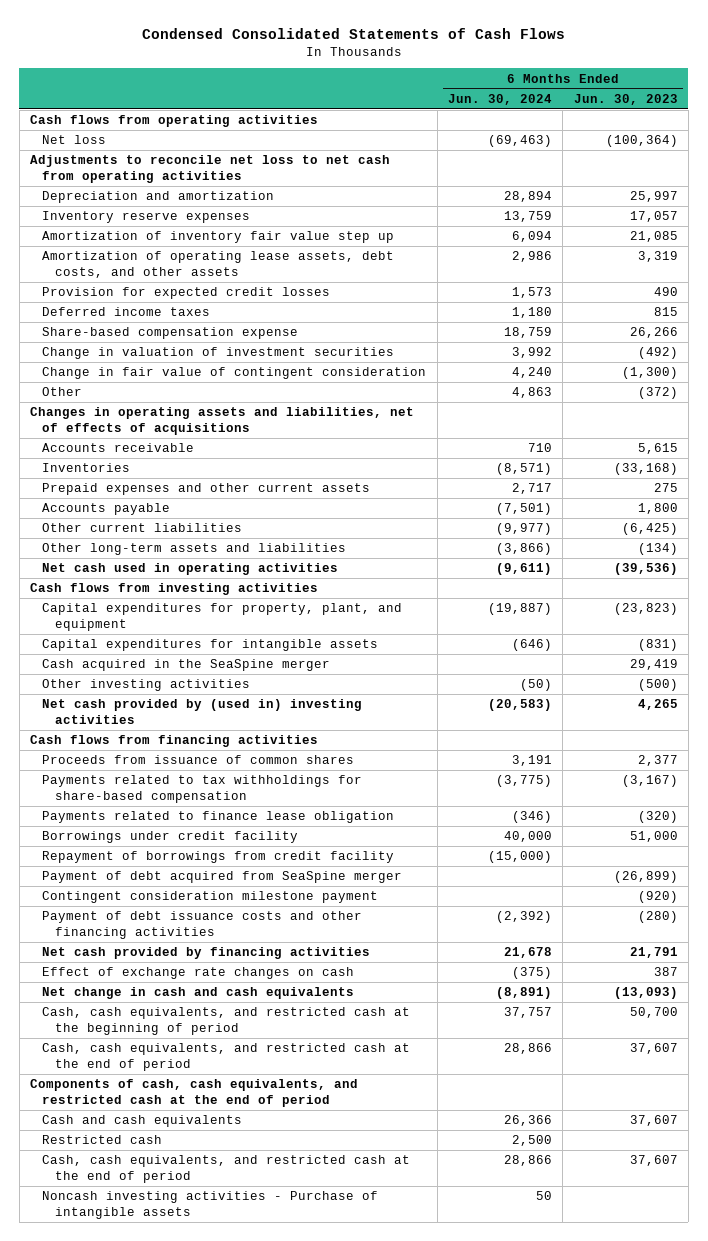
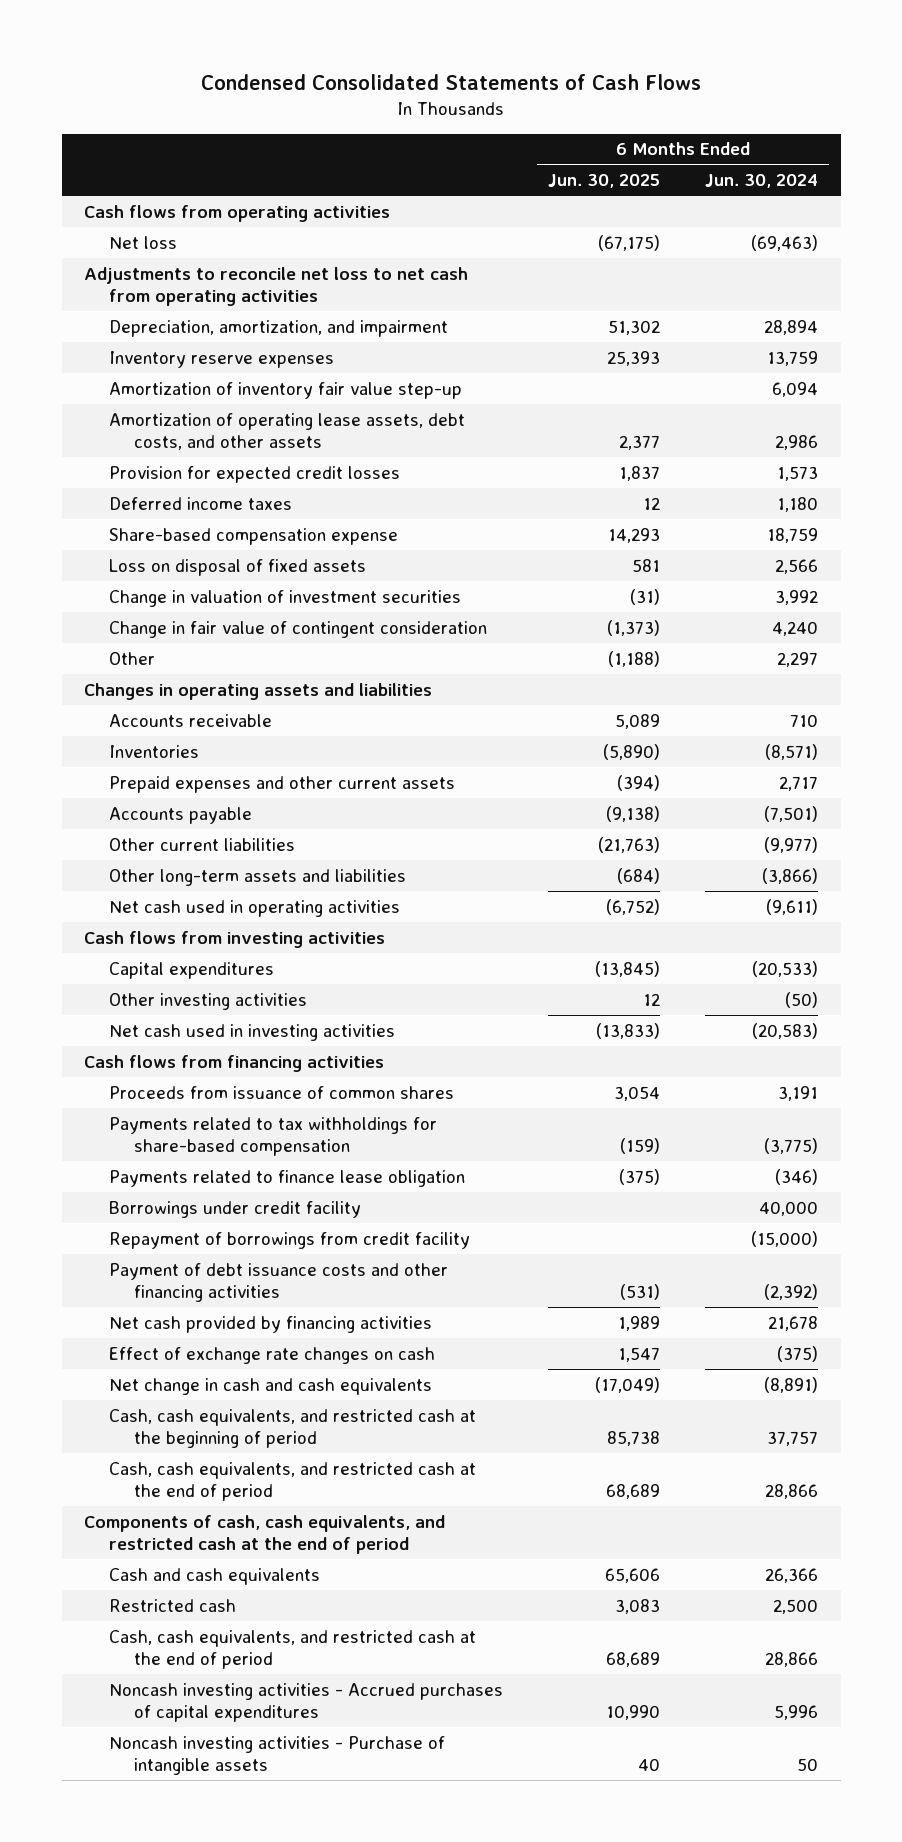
[573,93,678,105] Jun. 30, 2023 -> none
none -> [548,174,661,189] Jun. 30, 2025
[42,191,275,204] Depreciation and amortization -> [109,319,449,337] Depreciation, amortization, and impairment
[42,231,395,244] Amortization of inventory fair value step up -> [109,381,463,399] Amortization of inventory fair value step-up
none -> [109,558,367,576] Loss on disposal of fixed assets
[511,387,552,399] 4,863 -> [777,651,819,667] 2,297
[30,407,415,436] Changes in operating assets and liabilities, net of effects of acquisitions -> [83,682,432,700] Changes in operating assets and liabilities
[42,603,403,632] Capital expenditures for property, plant, and equipment -> none
[42,639,379,652] Capital expenditures for intangible assets -> none
[42,659,331,672] Cash acquired in the SeaSpine merger -> none
none -> [109,961,275,979] Capital expenditures
[42,699,363,725] Net cash provided by (used in) investing activities -> [109,1023,396,1041] Net cash used in investing activities
[42,871,403,884] Payment of debt acquired from SeaSpine merger -> none
[42,891,379,904] Contingent consideration milestone payment -> none
none -> [109,1682,504,1722] Noncash investing activities - Accrued purchases of capital expenditures

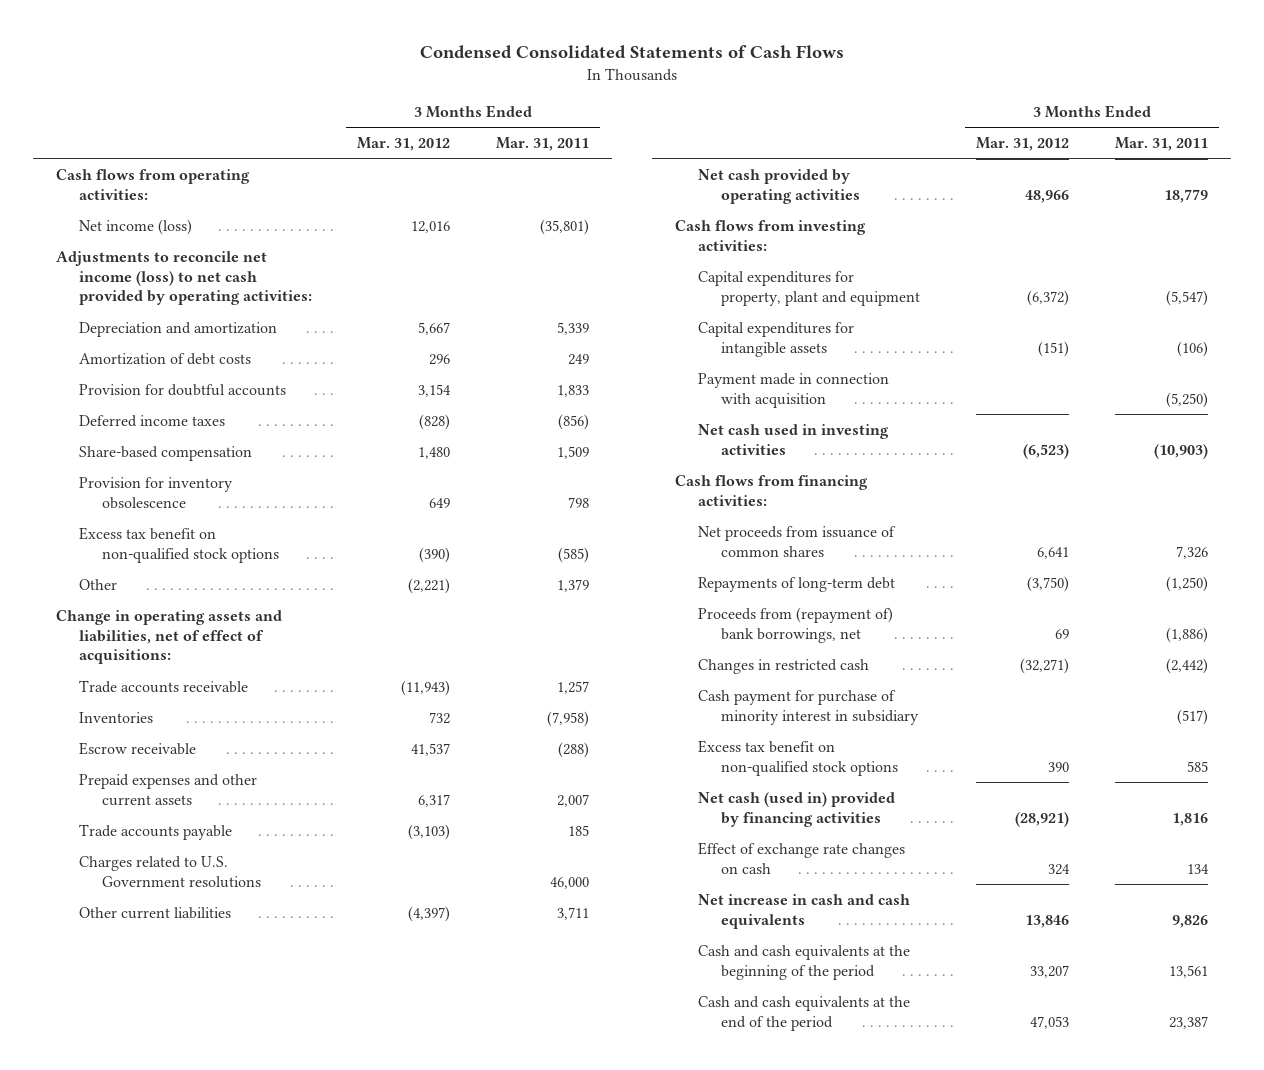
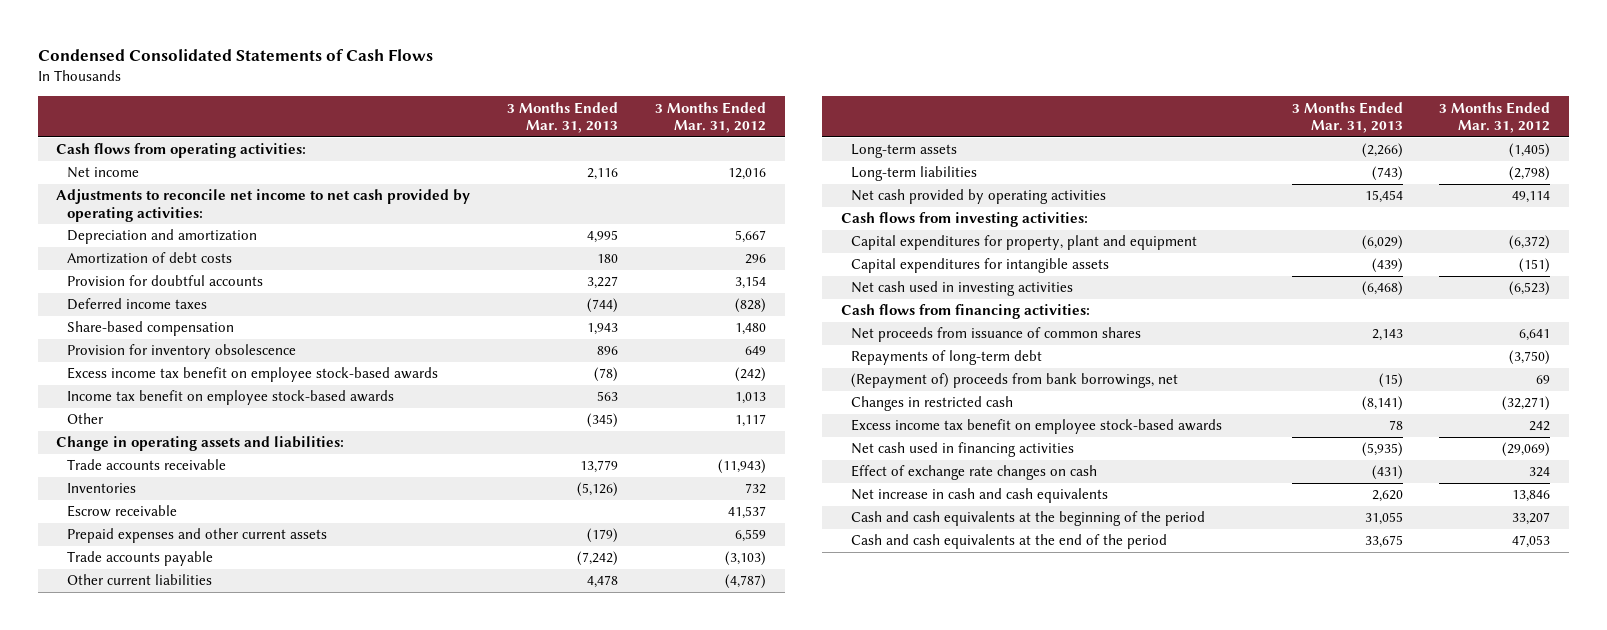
[495,136,589,151] Mar. 31, 2011 -> none
none -> [507,101,619,134] 3 Months Ended Mar. 31, 2013
[78,218,192,235] Net income (loss) -> [67,167,140,179] Net income
[55,250,312,306] Adjustments to reconcile net income (loss) to net cash provided by operating activities: -> [56,189,471,222] Adjustments to reconcile net income to net cash provided by operating activities:
[78,526,279,563] Excess tax benefit on non-qualified stock options -> [67,367,439,383] Excess income tax benefit on employee stock-based awards
[419,546,451,563] (390) -> [735,367,767,383] (242)
none -> [67,390,395,406] Income tax benefit on employee stock-based awards
[408,577,451,594] (2,221) -> [735,414,767,428] 1,117
[55,609,282,665] Change in operating assets and liabilities, net of effect of acquisitions: -> [56,436,345,452] Change in operating assets and liabilities:
[418,793,451,807] 6,317 -> [735,529,767,543] 6,559
[78,855,261,888] Charges related to U.S. Government resolutions -> none
[408,905,451,922] (4,397) -> [725,574,767,590] (4,787)
none -> [851,144,958,159] Long-term assets
none -> [851,166,978,182] Long-term liabilities
[1025,189,1070,203] 48,966 -> [1512,191,1551,204] 49,114
[697,372,889,408] Payment made in connection with acquisition -> none
[697,606,893,643] Proceeds from (repayment of) bank borrowings, net -> [851,373,1179,389] (Repayment of) proceeds from bank borrowings, net
[697,689,919,725] Cash payment for purchase of minority interest in subsidiary -> none
[697,739,898,776] Excess tax benefit on non-qualified stock options -> [851,419,1223,435] Excess income tax benefit on employee stock-based awards
[1048,761,1070,772] 390 -> [1529,421,1551,432] 242
[697,791,895,827] Net cash (used in) provided by financing activities -> [851,442,1075,458] Net cash used in financing activities
[1015,811,1070,827] (28,921) -> [1502,442,1551,458] (29,069)

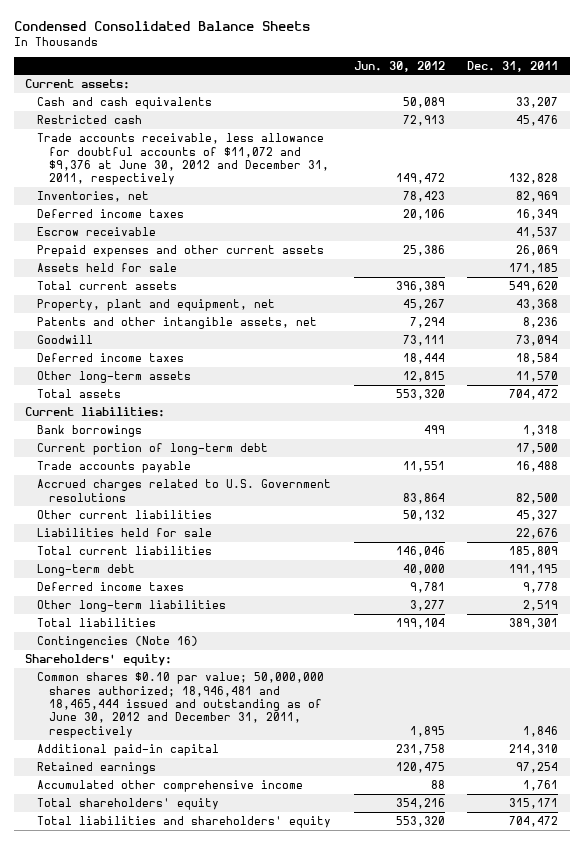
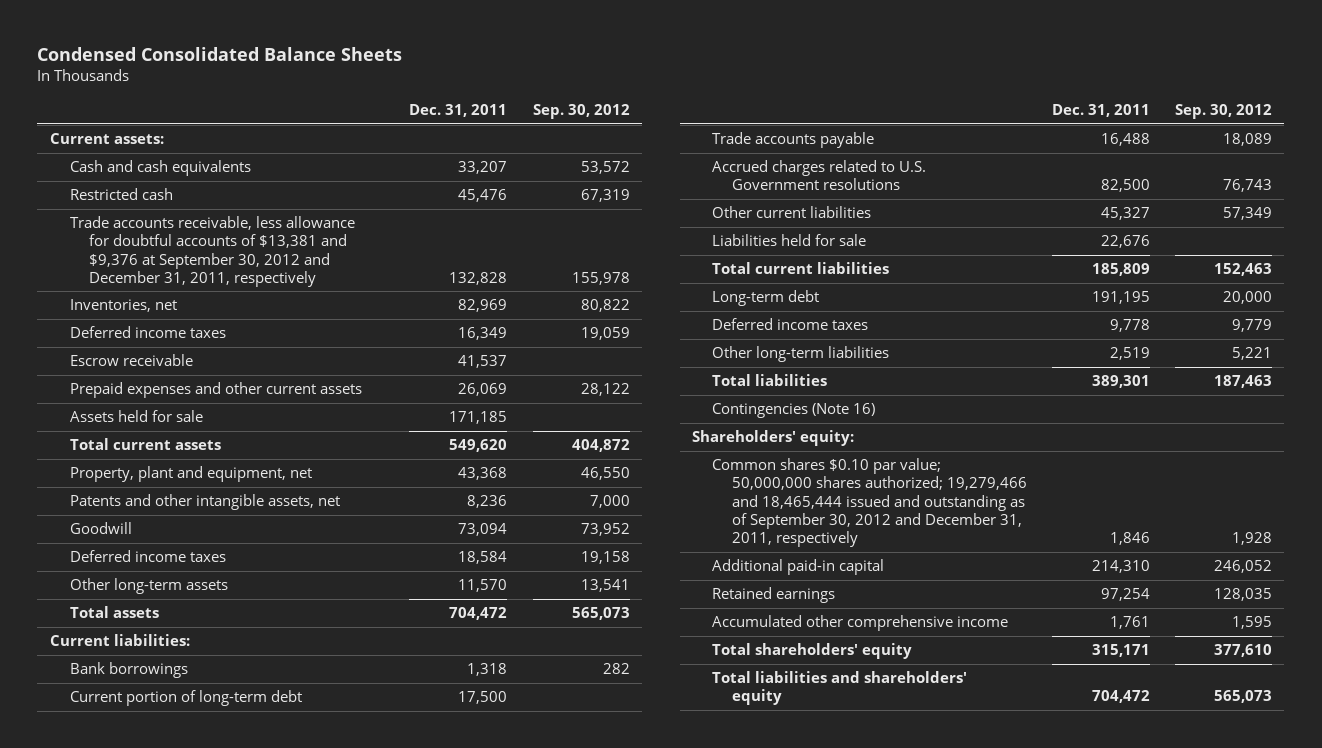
[353,60,445,72] Jun. 30, 2012 -> none
none -> [532,104,630,120] Sep. 30, 2012
[36,133,329,186] Trade accounts receivable, less allowance for doubtful accounts of $11,072 and $9,376 at June 30, 2012 and December 31, 2011, respectively -> [69,216,355,287] Trade accounts receivable, less allowance for doubtful accounts of $13,381 and $9,376 at September 30, 2012 and December 31, 2011, respectively
[36,672,324,738] Common shares $0.10 par value; 50,000,000 shares authorized; 18,946,481 and 18,465,444 issued and outstanding as of June 30, 2012 and December 31, 2011, respectively -> [712,458,1027,548] Common shares $0.10 par value; 50,000,000 shares authorized; 19,279,466 and 18,465,444 issued and outstanding as of September 30, 2012 and December 31, 2011, respectively

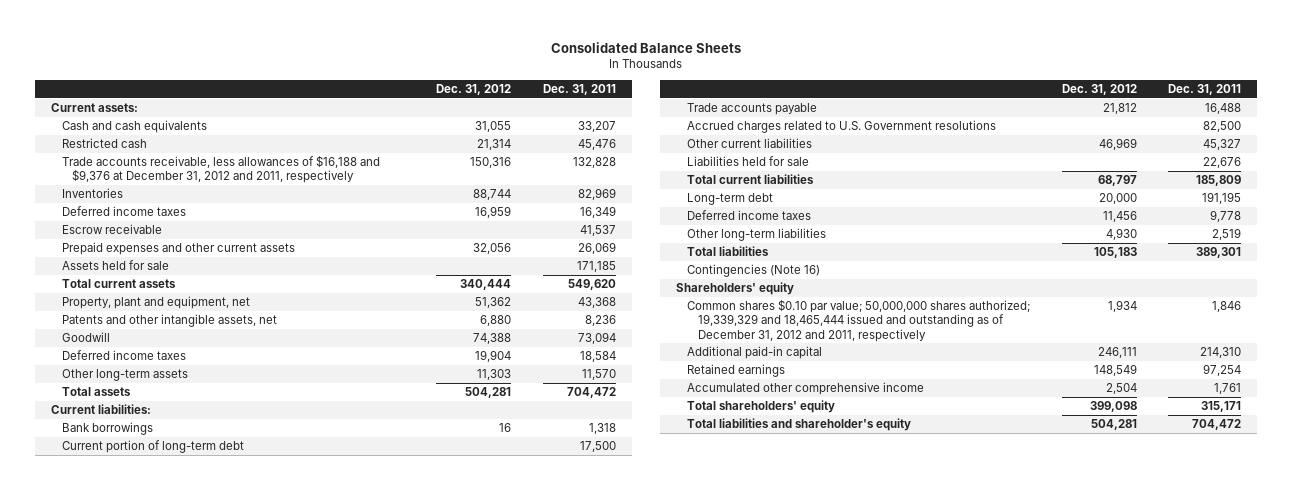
[37,46,403,61] Condensed Consolidated Balance Sheets -> [551,41,742,53] Consolidated Balance Sheets
[532,104,630,120] Sep. 30, 2012 -> none
none -> [436,83,512,95] Dec. 31, 2012
[69,216,355,287] Trade accounts receivable, less allowance for doubtful accounts of $13,381 and $9,376 at September 30, 2012 and December 31, 2011, respectively -> [61,155,380,184] Trade accounts receivable, less allowances of $16,188 and $9,376 at December 31, 2012 and 2011, respectively
[69,299,177,313] Inventories, net -> [61,188,123,199] Inventories
[692,430,855,447] Shareholders' equity: -> [676,282,795,296] Shareholders' equity
[712,458,1027,548] Common shares $0.10 par value; 50,000,000 shares authorized; 19,279,466 and 18,465,444 issued and outstanding as of September 30, 2012 and December 31, 2011, respectively -> [687,299,1031,342] Common shares $0.10 par value; 50,000,000 shares authorized; 19,339,329 and 18,465,444 issued and outstanding as of December 31, 2012 and 2011, respectively
[712,671,968,706] Total liabilities and shareholders' equity -> [687,418,912,432] Total liabilities and shareholder's equity

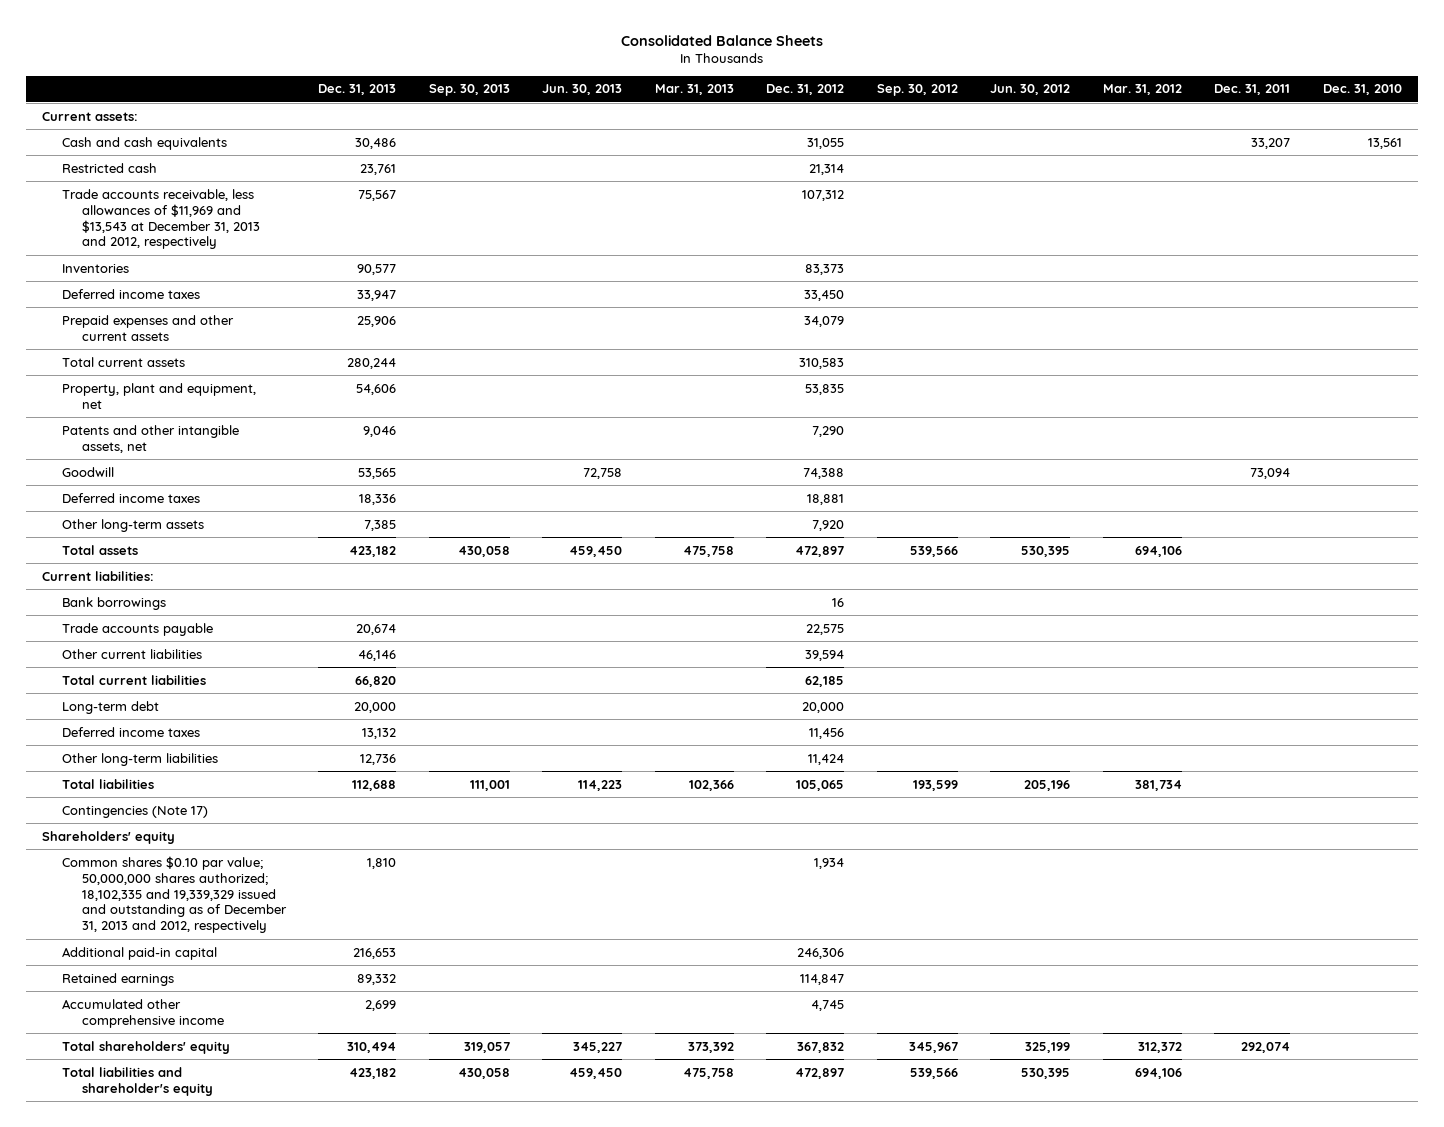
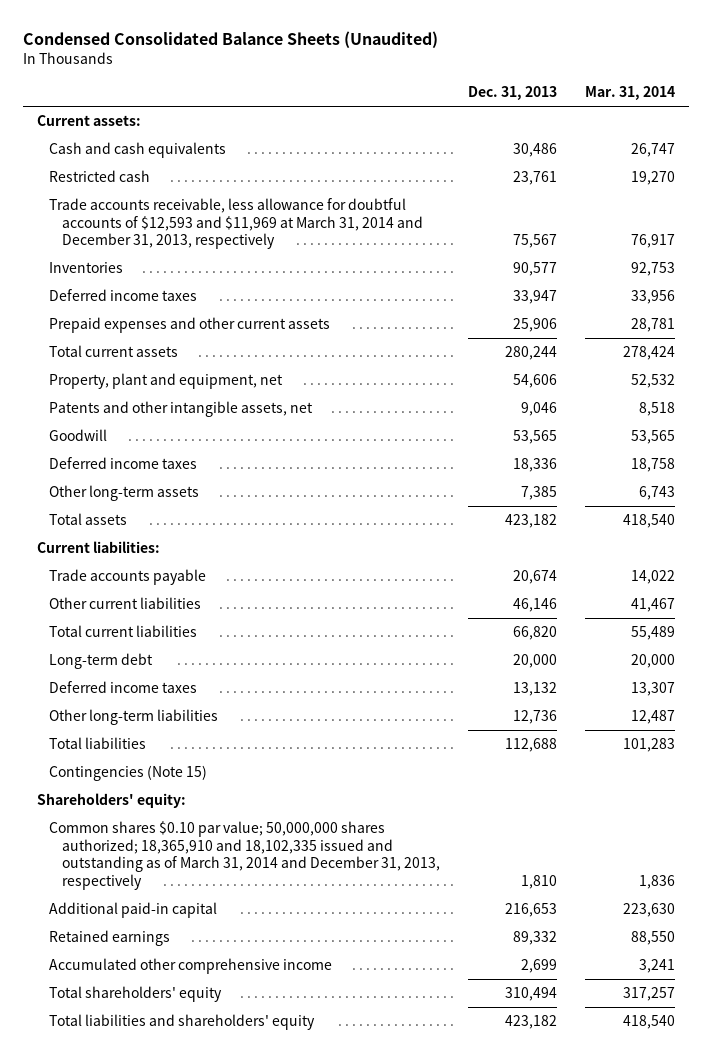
[620,34,823,46] Consolidated Balance Sheets -> [22,30,438,48] Condensed Consolidated Balance Sheets (Unaudited)
[428,84,510,97] Sep. 30, 2013 -> none
[542,84,623,96] Jun. 30, 2013 -> none
[654,84,734,96] Mar. 31, 2013 -> none
[766,84,845,96] Dec. 31, 2012 -> none
[876,84,958,97] Sep. 30, 2012 -> none
[990,84,1071,96] Jun. 30, 2012 -> none
[1102,84,1182,96] Mar. 31, 2012 -> none
[1214,84,1291,96] Dec. 31, 2011 -> none
[1322,84,1402,96] Dec. 31, 2010 -> none
none -> [585,86,676,101] Mar. 31, 2014
[61,188,260,250] Trade accounts receivable, less allowances of $11,969 and $13,543 at December 31, 2013 and 2012, respectively -> [49,198,423,250] Trade accounts receivable, less allowance for doubtful accounts of $12,593 and $11,969 at March 31, 2014 and December 31, 2013, respectively
[61,596,166,610] Bank borrowings -> none
[61,805,208,818] Contingencies (Note 17) -> [49,765,208,782] Contingencies (Note 15)
[42,830,176,844] Shareholders' equity -> [36,793,186,809] Shareholders' equity:
[61,855,287,934] Common shares $0.10 par value; 50,000,000 shares authorized; 18,102,335 and 19,339,329 issued and outstanding as of December 31, 2013 and 2012, respectively -> [49,821,440,890] Common shares $0.10 par value; 50,000,000 shares authorized; 18,365,910 and 18,102,335 issued and outstanding as of March 31, 2014 and December 31, 2013, respectively
[61,1066,213,1096] Total liabilities and shareholder's equity -> [49,1014,316,1031] Total liabilities and shareholders' equity

